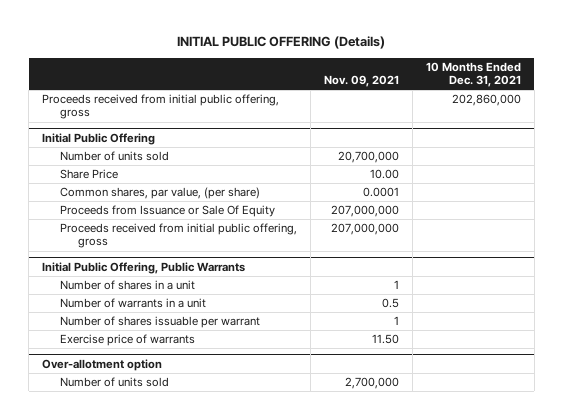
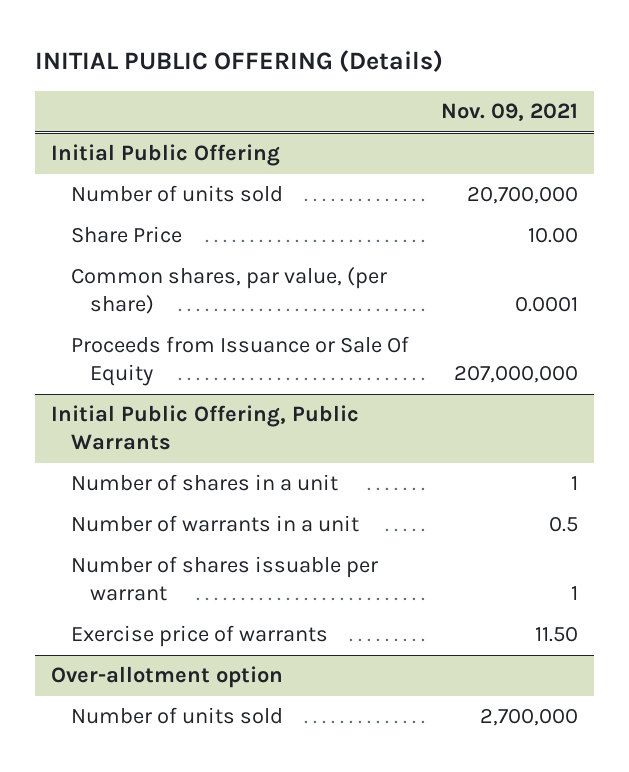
[425,61,521,87] 10 Months Ended Dec. 31, 2021 -> none
[42,94,280,120] Proceeds received from initial public offering, gross -> none
[59,223,297,249] Proceeds received from initial public offering, gross -> none

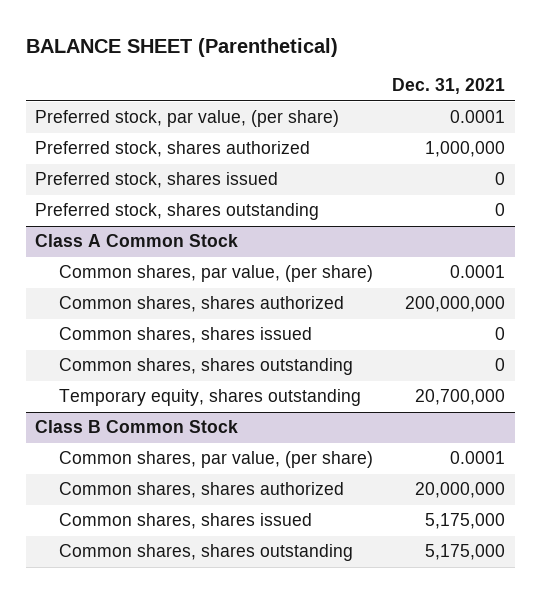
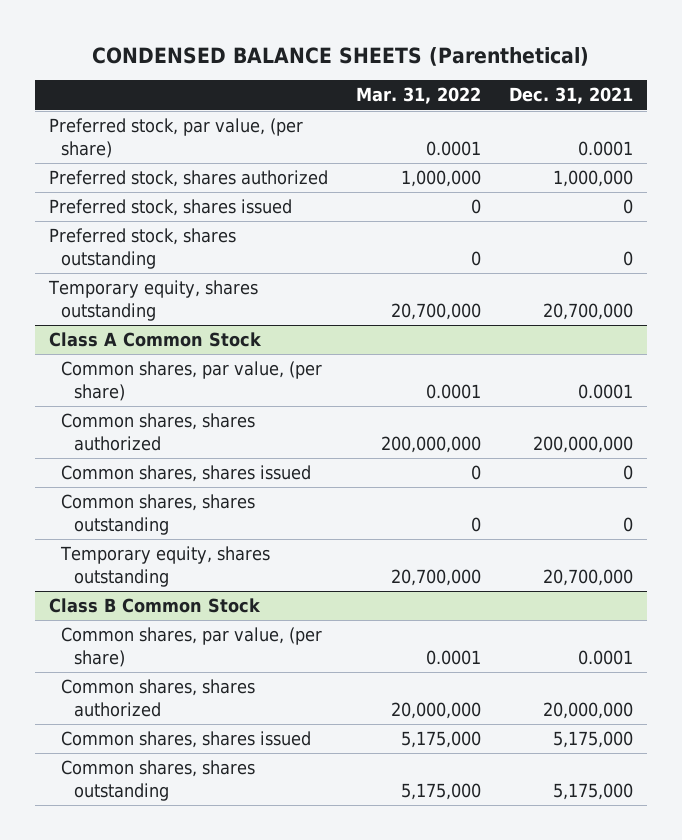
[25,37,338,57] BALANCE SHEET (Parenthetical) -> [91,46,589,66] CONDENSED BALANCE SHEETS (Parenthetical)
none -> [355,87,481,105] Mar. 31, 2022
none -> [47,280,258,322] Temporary equity, shares outstanding

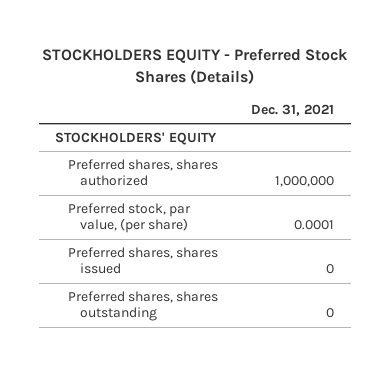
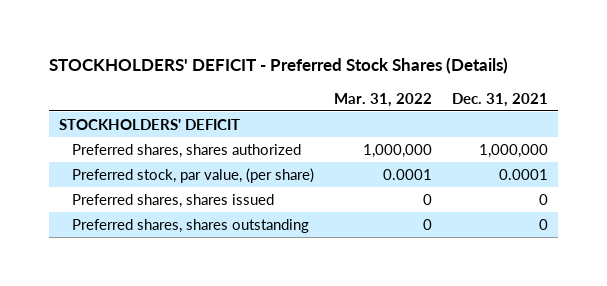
[41,48,348,85] STOCKHOLDERS EQUITY - Preferred Stock Shares (Details) -> [48,57,508,75] STOCKHOLDERS' DEFICIT - Preferred Stock Shares (Details)
none -> [333,92,432,107] Mar. 31, 2022
[55,132,218,146] STOCKHOLDERS' EQUITY -> [58,118,240,130] STOCKHOLDERS' DEFICIT

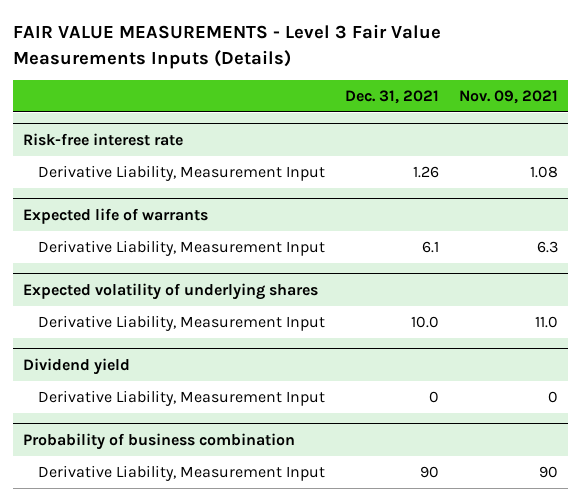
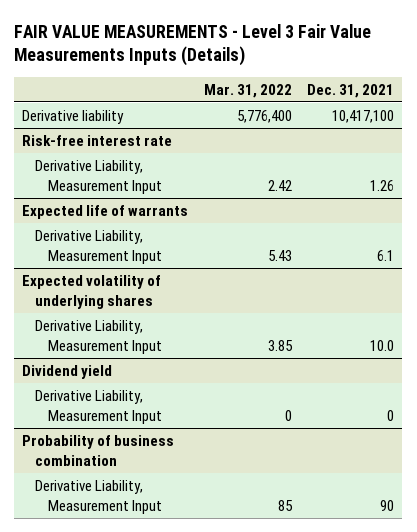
[458,89,558,104] Nov. 09, 2021 -> none
none -> [203,83,292,98] Mar. 31, 2022
none -> [22,109,125,124] Derivative liability

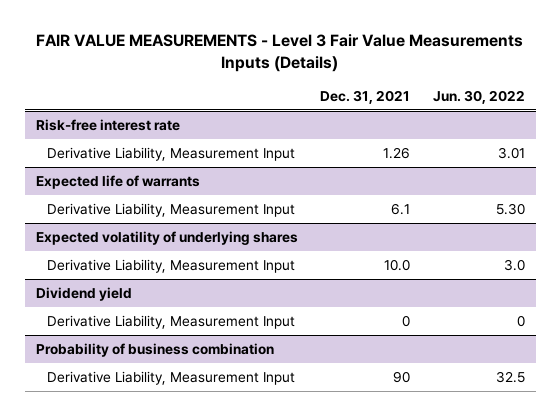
[203,83,292,98] Mar. 31, 2022 -> none
none -> [432,89,525,104] Jun. 30, 2022
[22,109,125,124] Derivative liability -> none

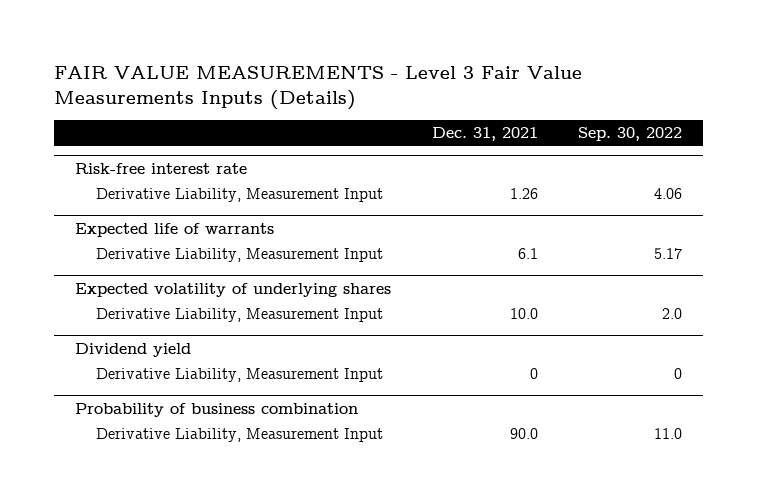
[432,89,525,104] Jun. 30, 2022 -> none
none -> [578,127,683,142] Sep. 30, 2022
[393,371,411,384] 90 -> [509,428,538,440] 90.0

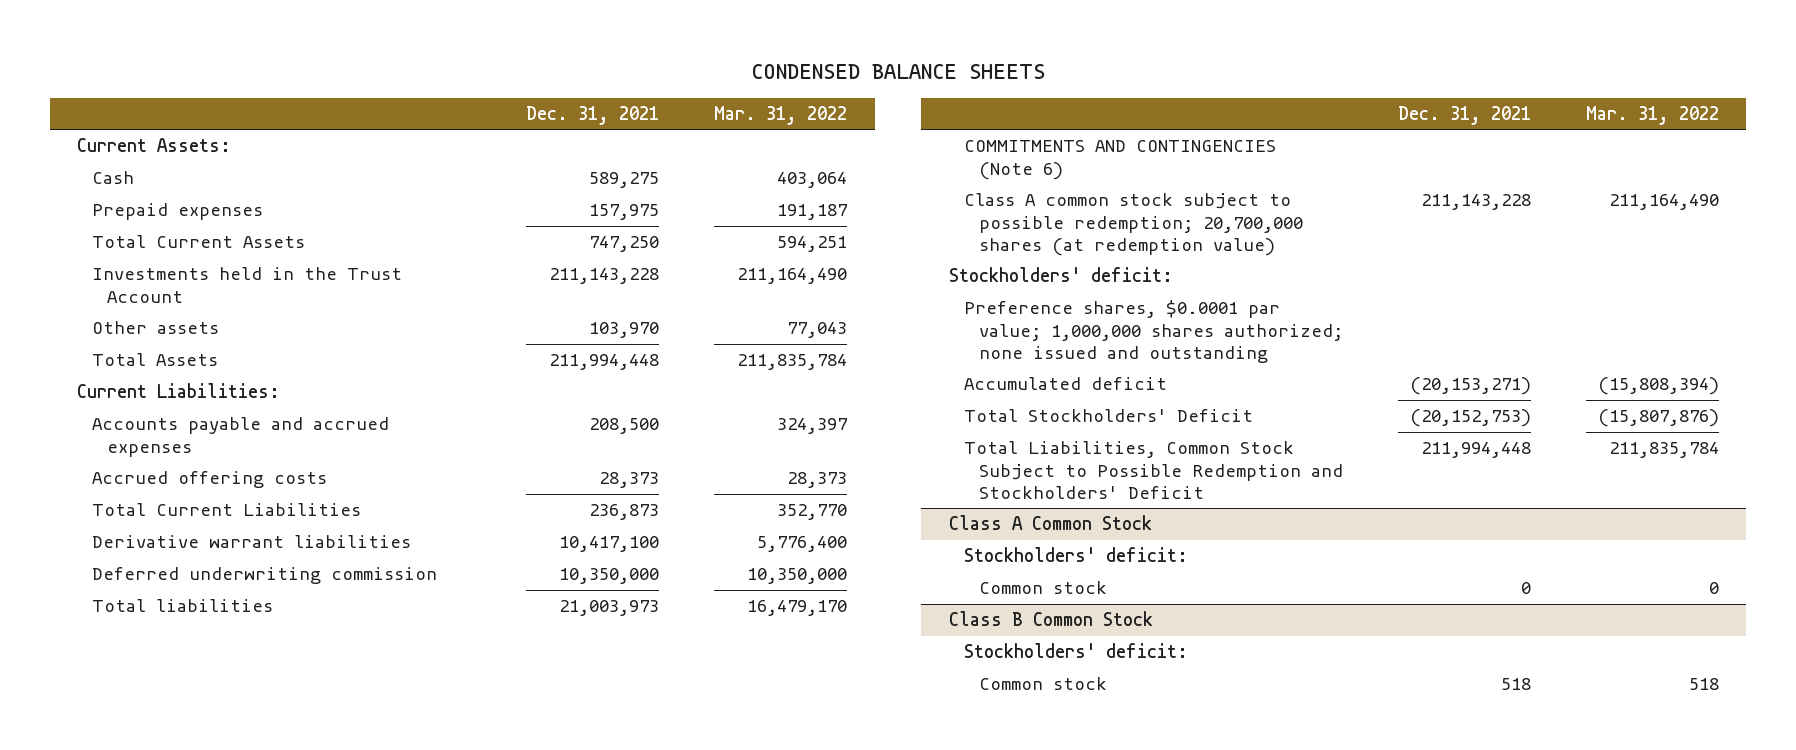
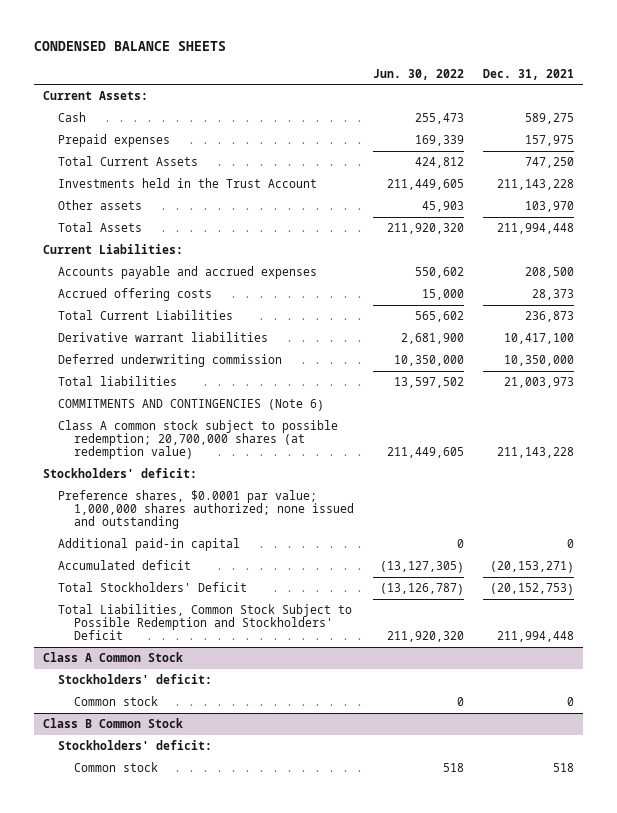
[714,105,848,125] Mar. 31, 2022 -> none
none -> [372,68,464,80] Jun. 30, 2022
none -> [58,537,241,551] Additional paid-in capital

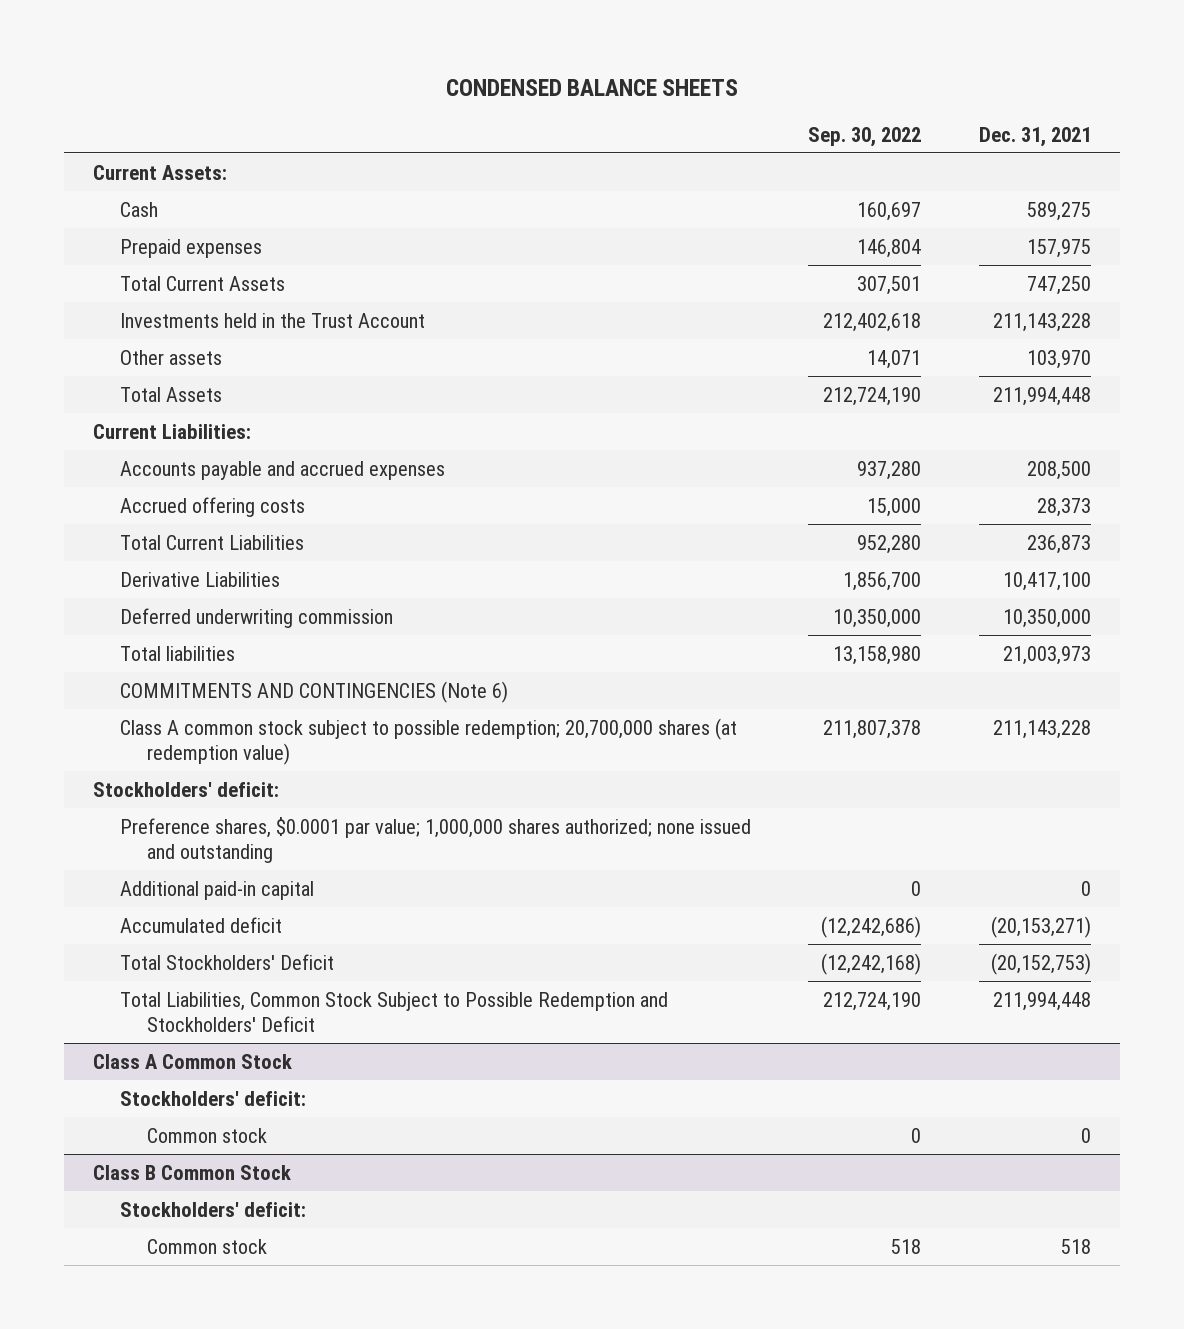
[372,68,464,80] Jun. 30, 2022 -> none
none -> [808,126,922,147] Sep. 30, 2022
[58,331,269,342] Derivative warrant liabilities -> [119,571,280,587] Derivative Liabilities

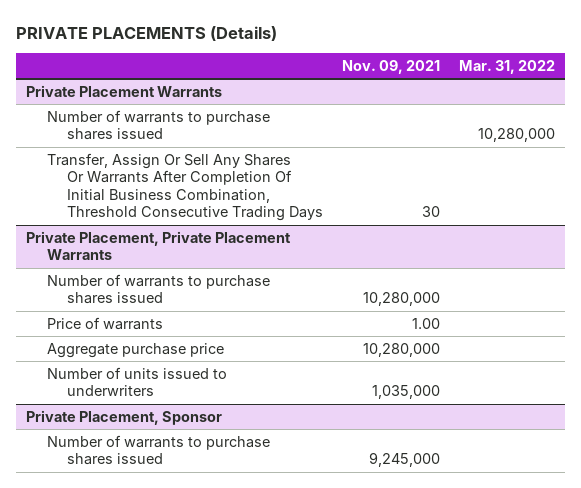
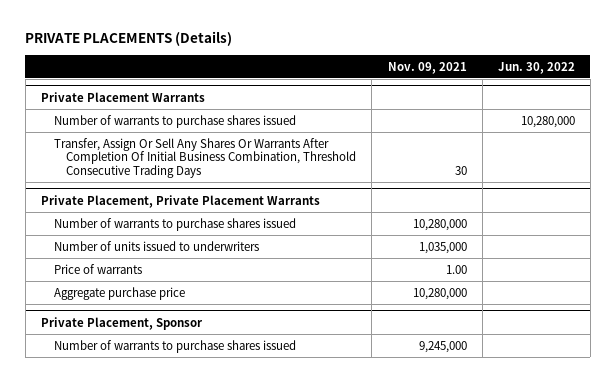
[459,59,556,74] Mar. 31, 2022 -> none
none -> [497,61,575,74] Jun. 30, 2022
[46,366,227,397] Number of units issued to underwriters -> [53,240,259,251] Number of units issued to underwriters

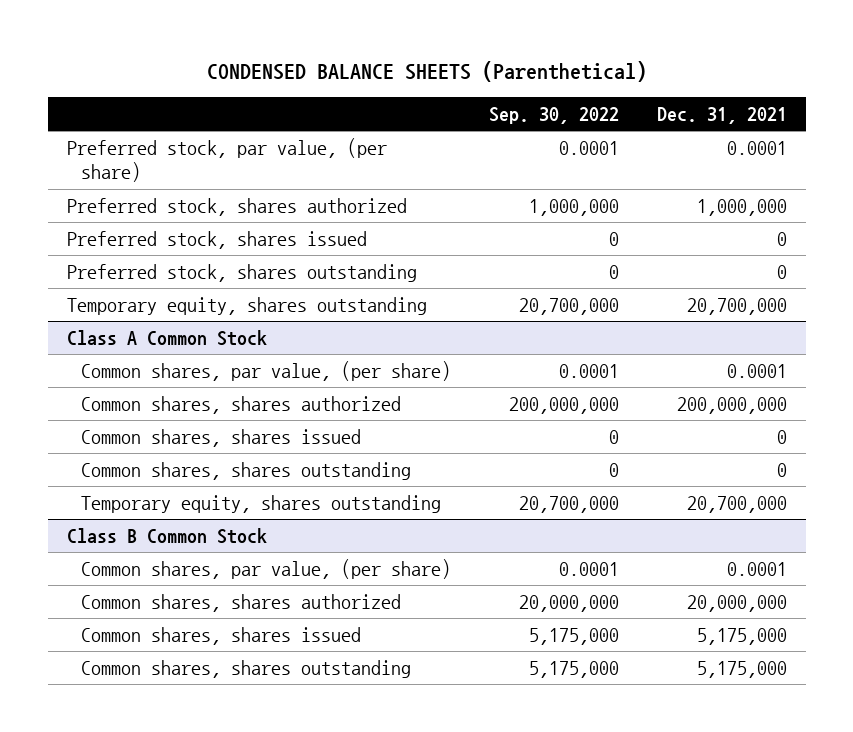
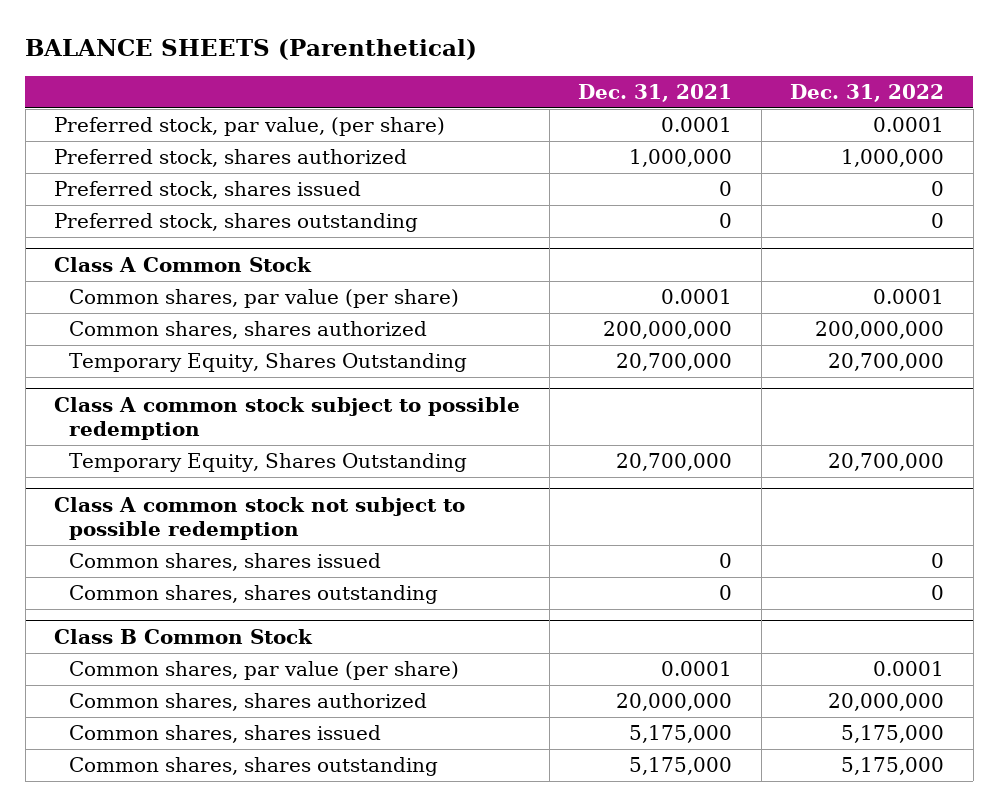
[206,60,647,82] CONDENSED BALANCE SHEETS (Parenthetical) -> [25,39,478,61] BALANCE SHEETS (Parenthetical)
[488,106,619,124] Sep. 30, 2022 -> none
none -> [790,84,945,103] Dec. 31, 2022
[66,296,427,315] Temporary equity, shares outstanding -> none
[80,360,451,381] Common shares, par value, (per share) -> [68,289,459,309] Common shares, par value (per share)
none -> [68,353,467,373] Temporary Equity, Shares Outstanding
none -> [54,397,521,441] Class A common stock subject to possible redemption
none -> [68,453,467,473] Temporary Equity, Shares Outstanding
none -> [54,497,466,541] Class A common stock not subject to possible redemption
[80,494,441,513] Temporary equity, shares outstanding -> none
[80,558,451,579] Common shares, par value, (per share) -> [68,661,459,681] Common shares, par value (per share)

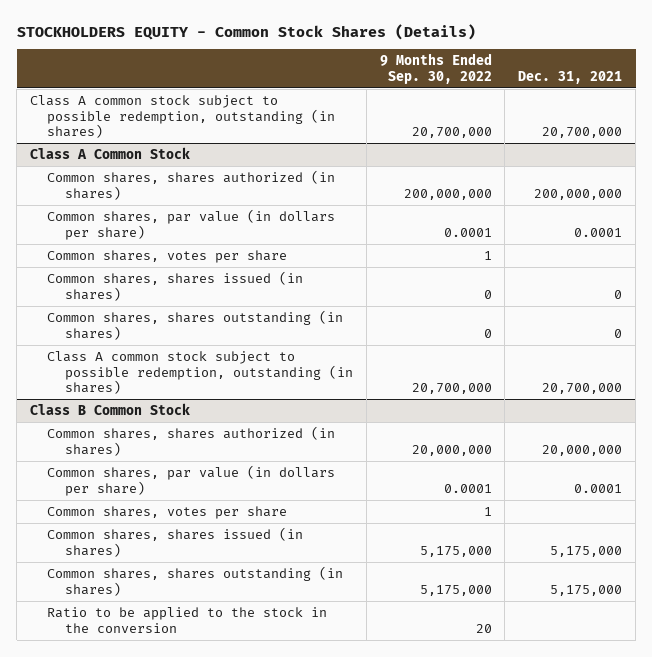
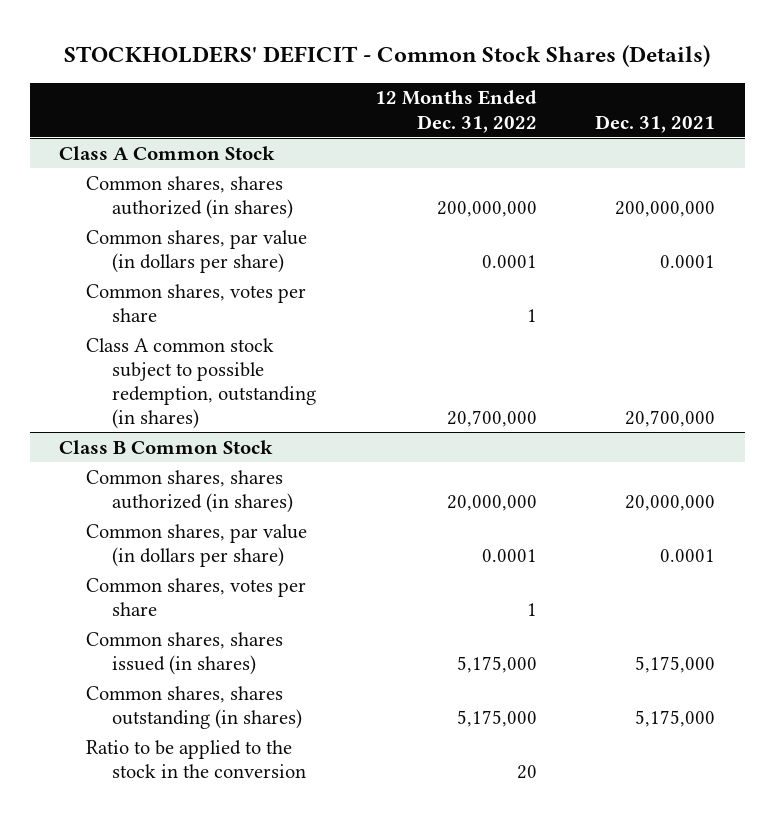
[16,23,476,40] STOCKHOLDERS EQUITY - Common Stock Shares (Details) -> [64,45,711,68] STOCKHOLDERS' DEFICIT - Common Stock Shares (Details)
[379,53,492,85] 9 Months Ended Sep. 30, 2022 -> none
none -> [374,90,537,133] 12 Months Ended Dec. 31, 2022
[30,94,336,139] Class A common stock subject to possible redemption, outstanding (in shares) -> none
[47,270,304,301] Common shares, shares issued (in shares) -> none
[47,309,344,340] Common shares, shares outstanding (in shares) -> none

